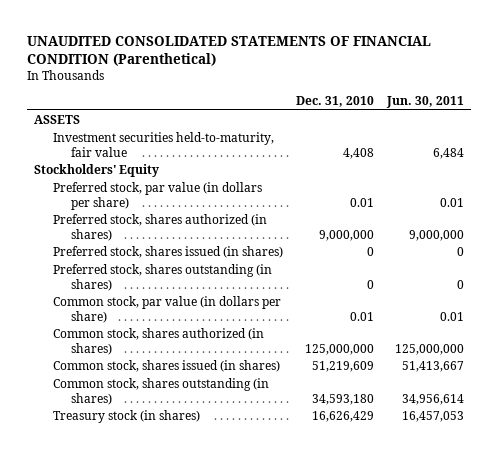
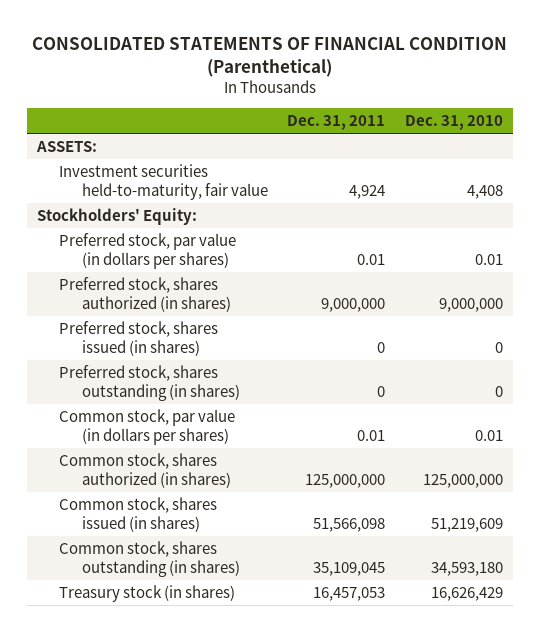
[27,35,432,67] UNAUDITED CONSOLIDATED STATEMENTS OF FINANCIAL CONDITION (Parenthetical) -> [31,36,507,78] CONSOLIDATED STATEMENTS OF FINANCIAL CONDITION (Parenthetical)
[385,96,464,109] Jun. 30, 2011 -> none
none -> [287,115,386,131] Dec. 31, 2011
[33,115,80,125] ASSETS -> [35,140,97,152] ASSETS:
[33,164,159,178] Stockholders' Equity -> [36,207,197,225] Stockholders' Equity:
[52,182,262,210] Preferred stock, par value (in dollars per share) -> [59,232,237,269] Preferred stock, par value (in dollars per shares)
[52,296,281,323] Common stock, par value (in dollars per share) -> [59,408,236,445] Common stock, par value (in dollars per shares)

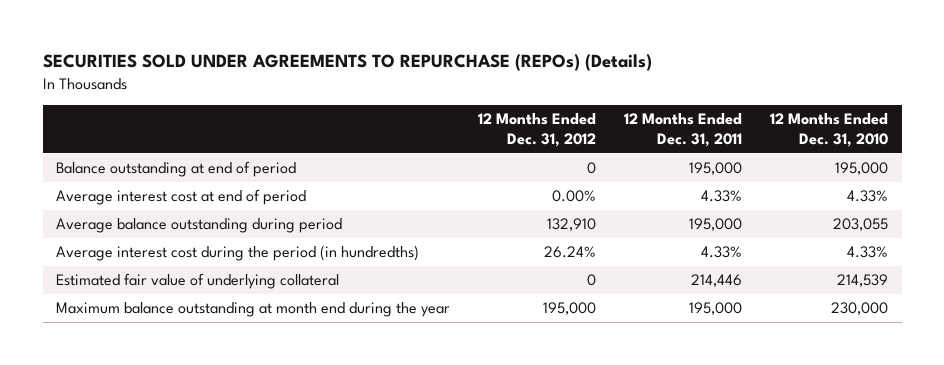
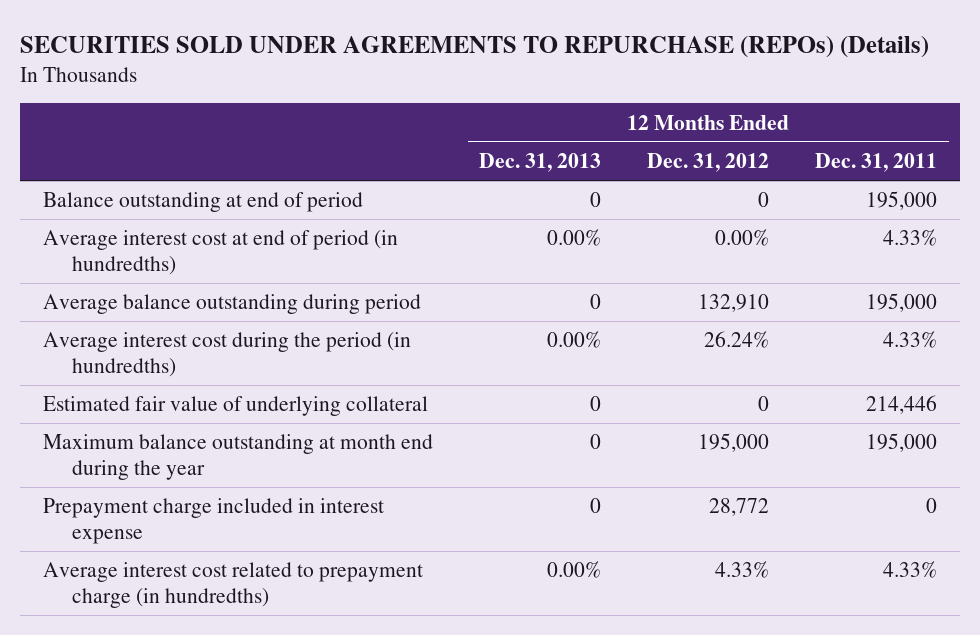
[769,113,888,147] 12 Months Ended Dec. 31, 2010 -> none
none -> [479,152,602,172] Dec. 31, 2013
[56,189,307,206] Average interest cost at end of period -> [43,230,399,275] Average interest cost at end of period (in hundredths)
none -> [43,498,385,544] Prepayment charge included in interest expense
none -> [43,562,424,608] Average interest cost related to prepayment charge (in hundredths)

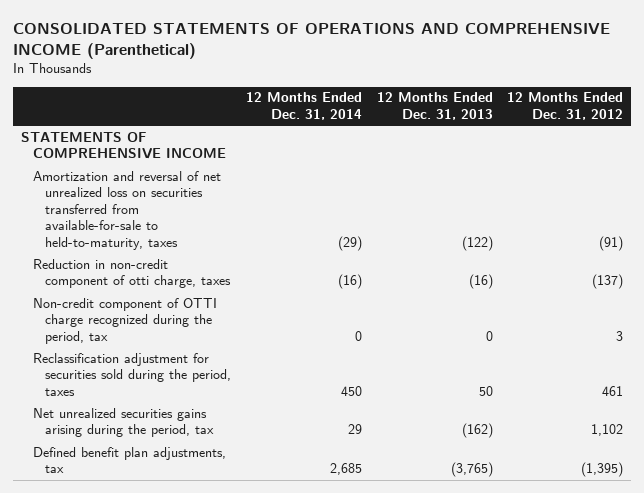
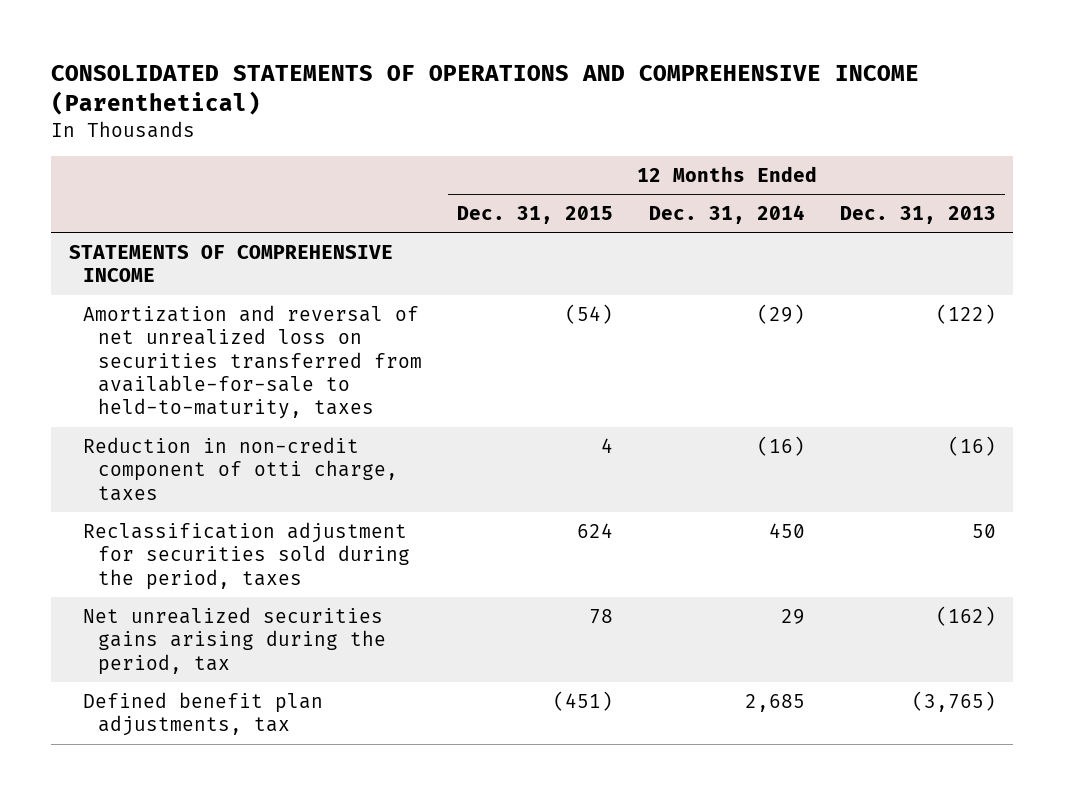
[507,92,624,120] 12 Months Ended Dec. 31, 2012 -> none
none -> [457,206,614,225] Dec. 31, 2015
[32,297,217,344] Non-credit component of OTTI charge recognized during the period, tax -> none

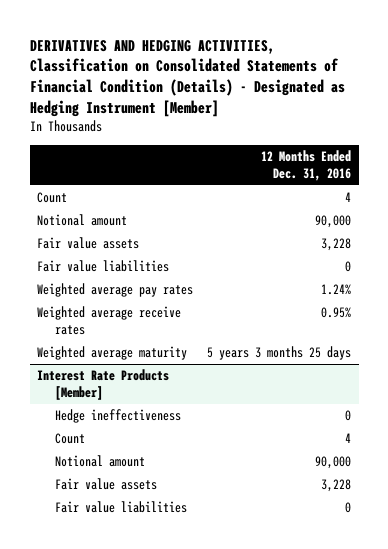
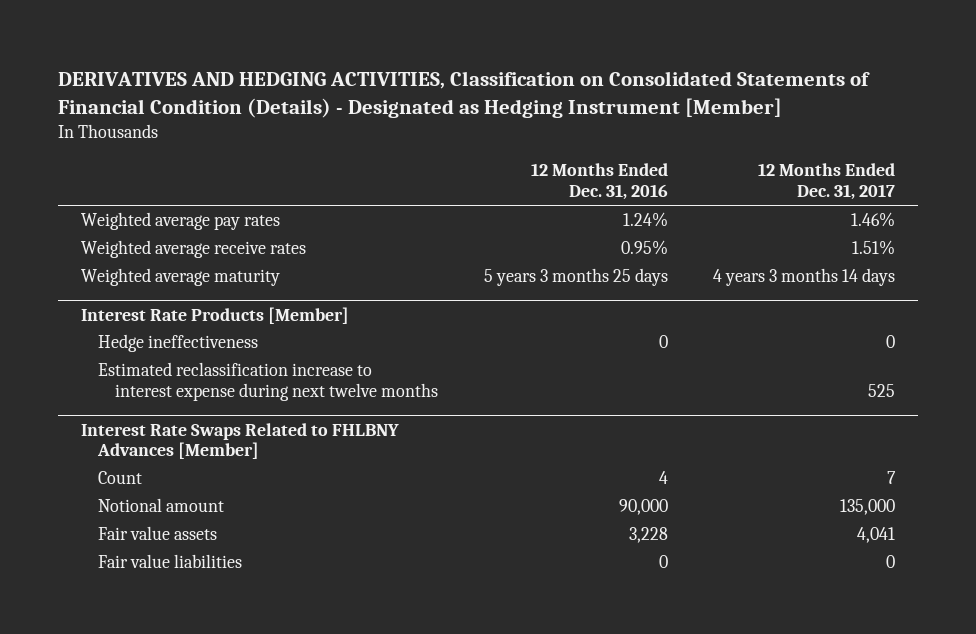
none -> [758,163,896,201] 12 Months Ended Dec. 31, 2017
[36,192,67,204] Count -> none
[36,214,127,227] Notional amount -> none
[36,237,139,250] Fair value assets -> none
[36,260,169,273] Fair value liabilities -> none
none -> [97,362,439,402] Estimated reclassification increase to interest expense during next twelve months
none -> [80,422,399,460] Interest Rate Swaps Related to FHLBNY Advances [Member]

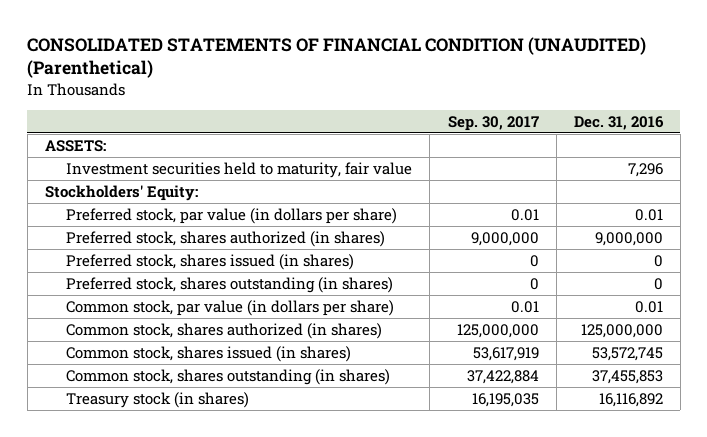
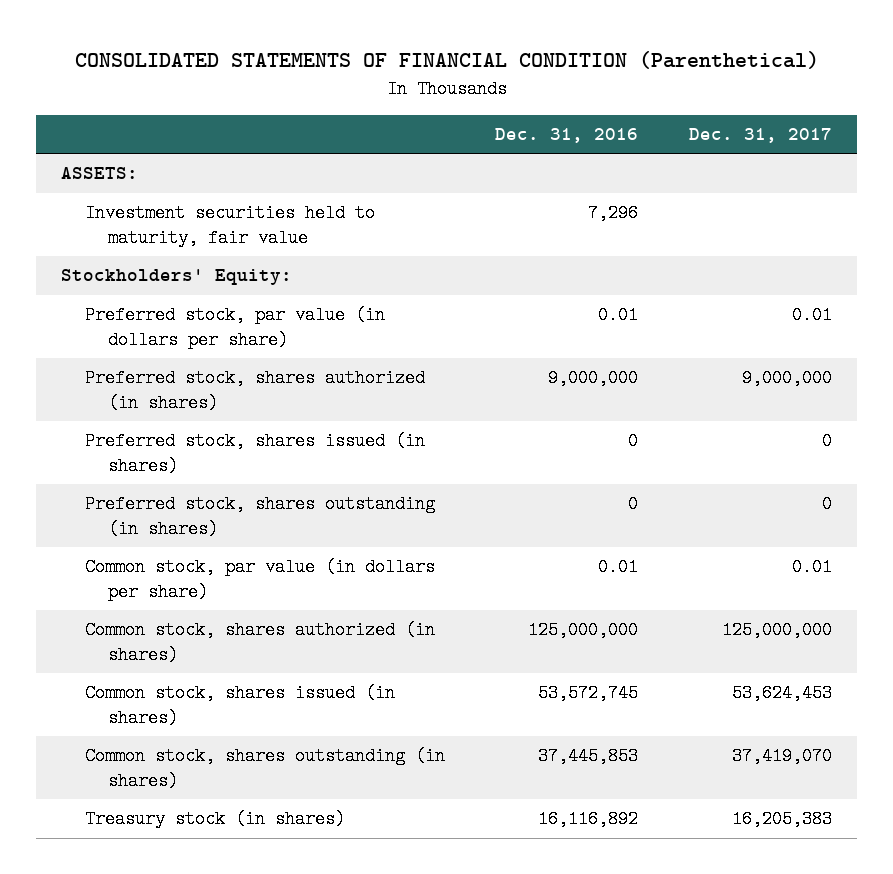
[27,36,647,79] CONSOLIDATED STATEMENTS OF FINANCIAL CONDITION (UNAUDITED) (Parenthetical) -> [74,51,819,70] CONSOLIDATED STATEMENTS OF FINANCIAL CONDITION (Parenthetical)
[447,115,539,131] Sep. 30, 2017 -> none
none -> [688,128,832,144] Dec. 31, 2017
[591,369,663,384] 37,455,853 -> [538,747,639,766] 37,445,853

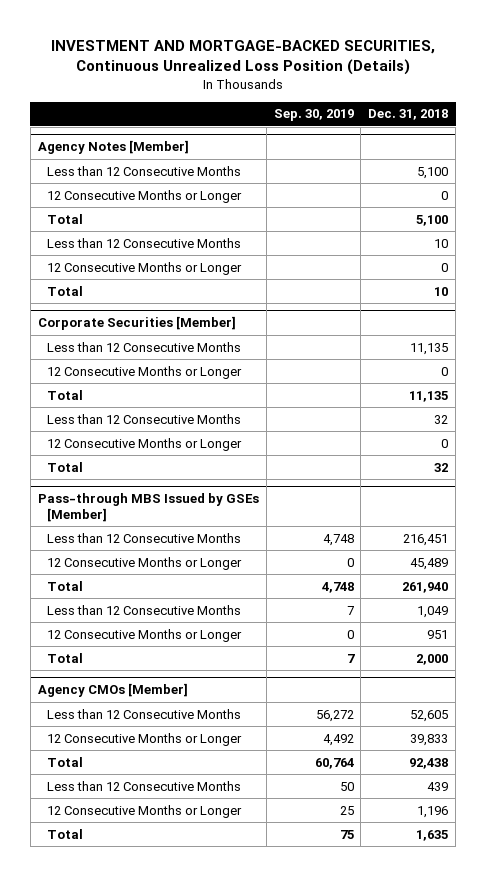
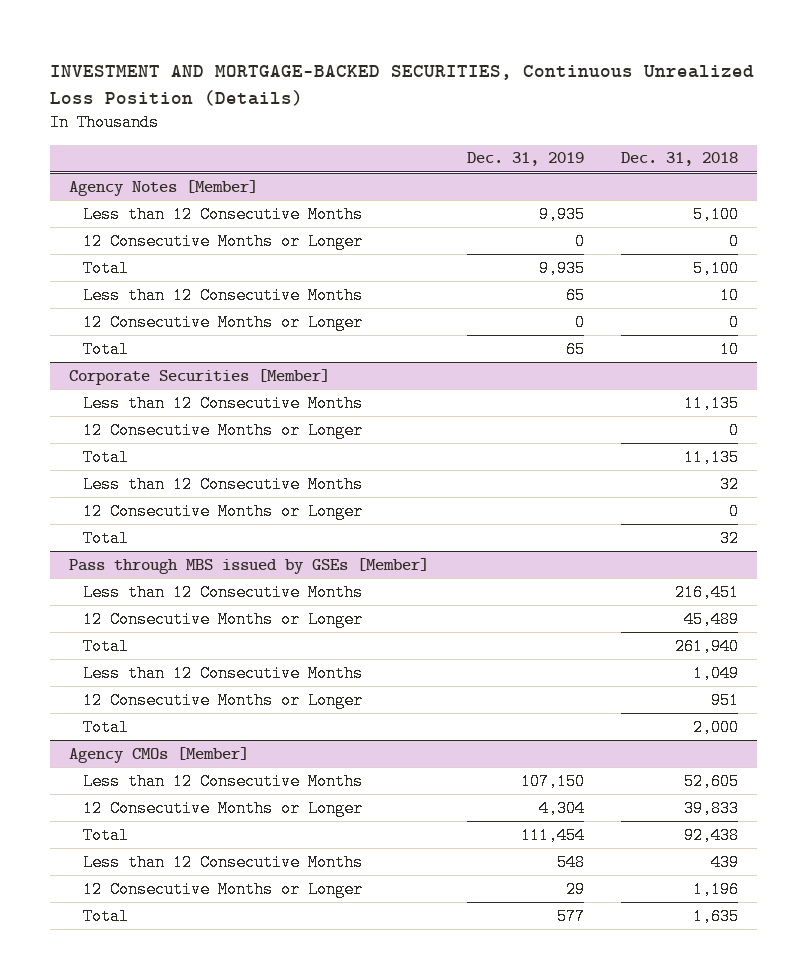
[273,109,354,122] Sep. 30, 2019 -> none
none -> [466,152,584,167] Dec. 31, 2019
[37,493,259,522] Pass-through MBS Issued by GSEs [Member] -> [68,557,429,574] Pass through MBS issued by GSEs [Member]

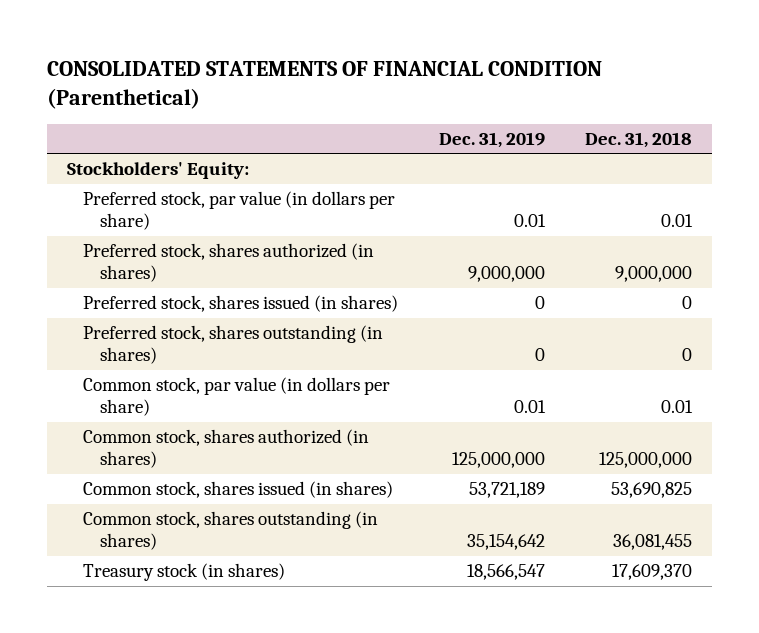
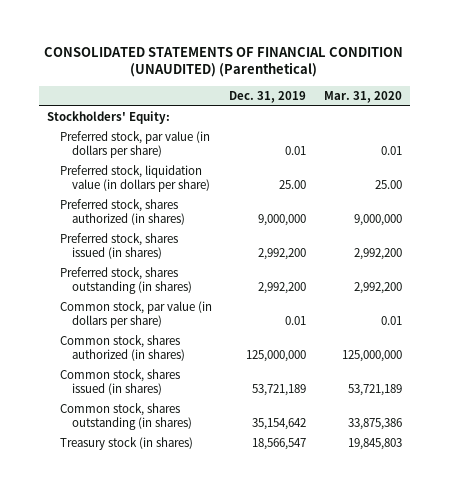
[46,60,602,109] CONSOLIDATED STATEMENTS OF FINANCIAL CONDITION (Parenthetical) -> [44,46,404,78] CONSOLIDATED STATEMENTS OF FINANCIAL CONDITION (UNAUDITED) (Parenthetical)
[584,131,692,148] Dec. 31, 2018 -> none
none -> [323,91,402,104] Mar. 31, 2020
none -> [59,165,210,192] Preferred stock, liquidation value (in dollars per share)
[534,296,545,310] 0 -> [258,247,307,260] 2,992,200
[534,348,545,362] 0 -> [258,281,307,294] 2,992,200

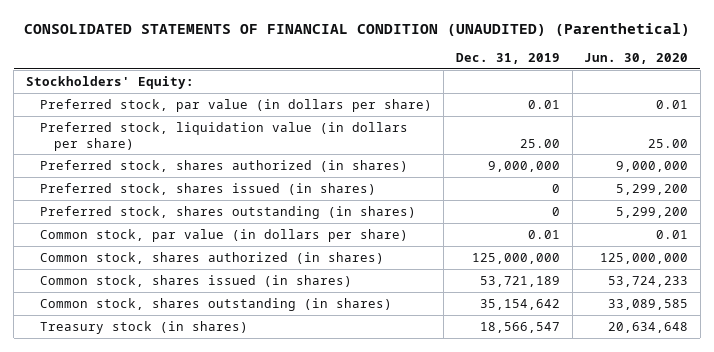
[323,91,402,104] Mar. 31, 2020 -> none
none -> [584,53,689,65] Jun. 30, 2020
[258,247,307,260] 2,992,200 -> [551,183,560,193] 0
[258,281,307,294] 2,992,200 -> [551,206,560,216] 0

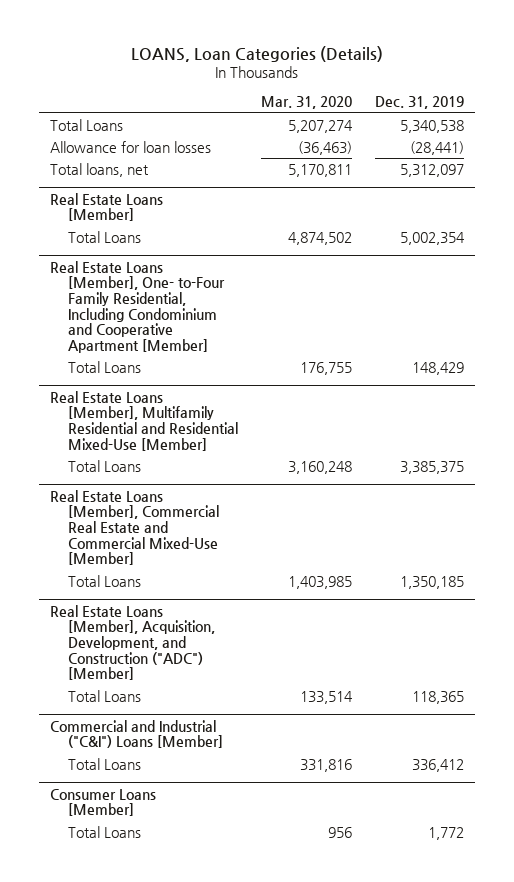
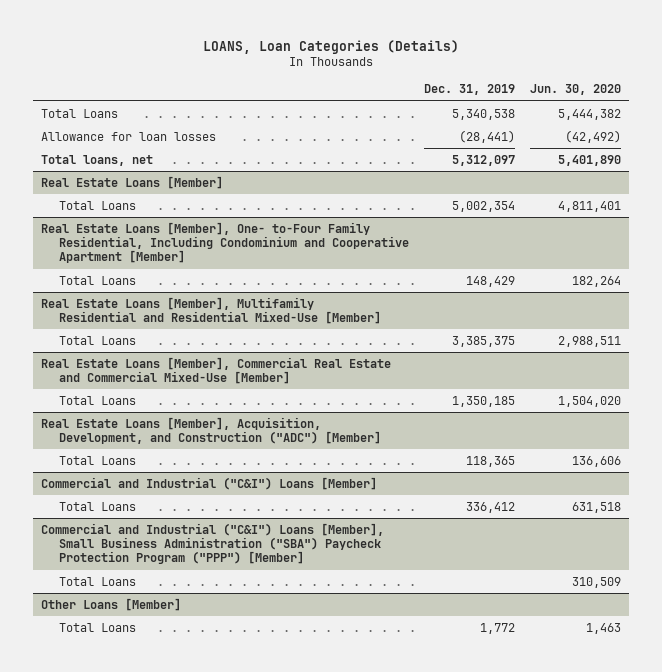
[260,96,352,110] Mar. 31, 2020 -> none
none -> [529,84,621,96] Jun. 30, 2020
none -> [40,522,384,565] Commercial and Industrial ("C&I") Loans [Member], Small Business Administration ("SBA") Paycheck Protection Program ("PPP") [Member]
none -> [58,576,136,586] Total Loans
[50,788,157,817] Consumer Loans [Member] -> [40,597,181,611] Other Loans [Member]

